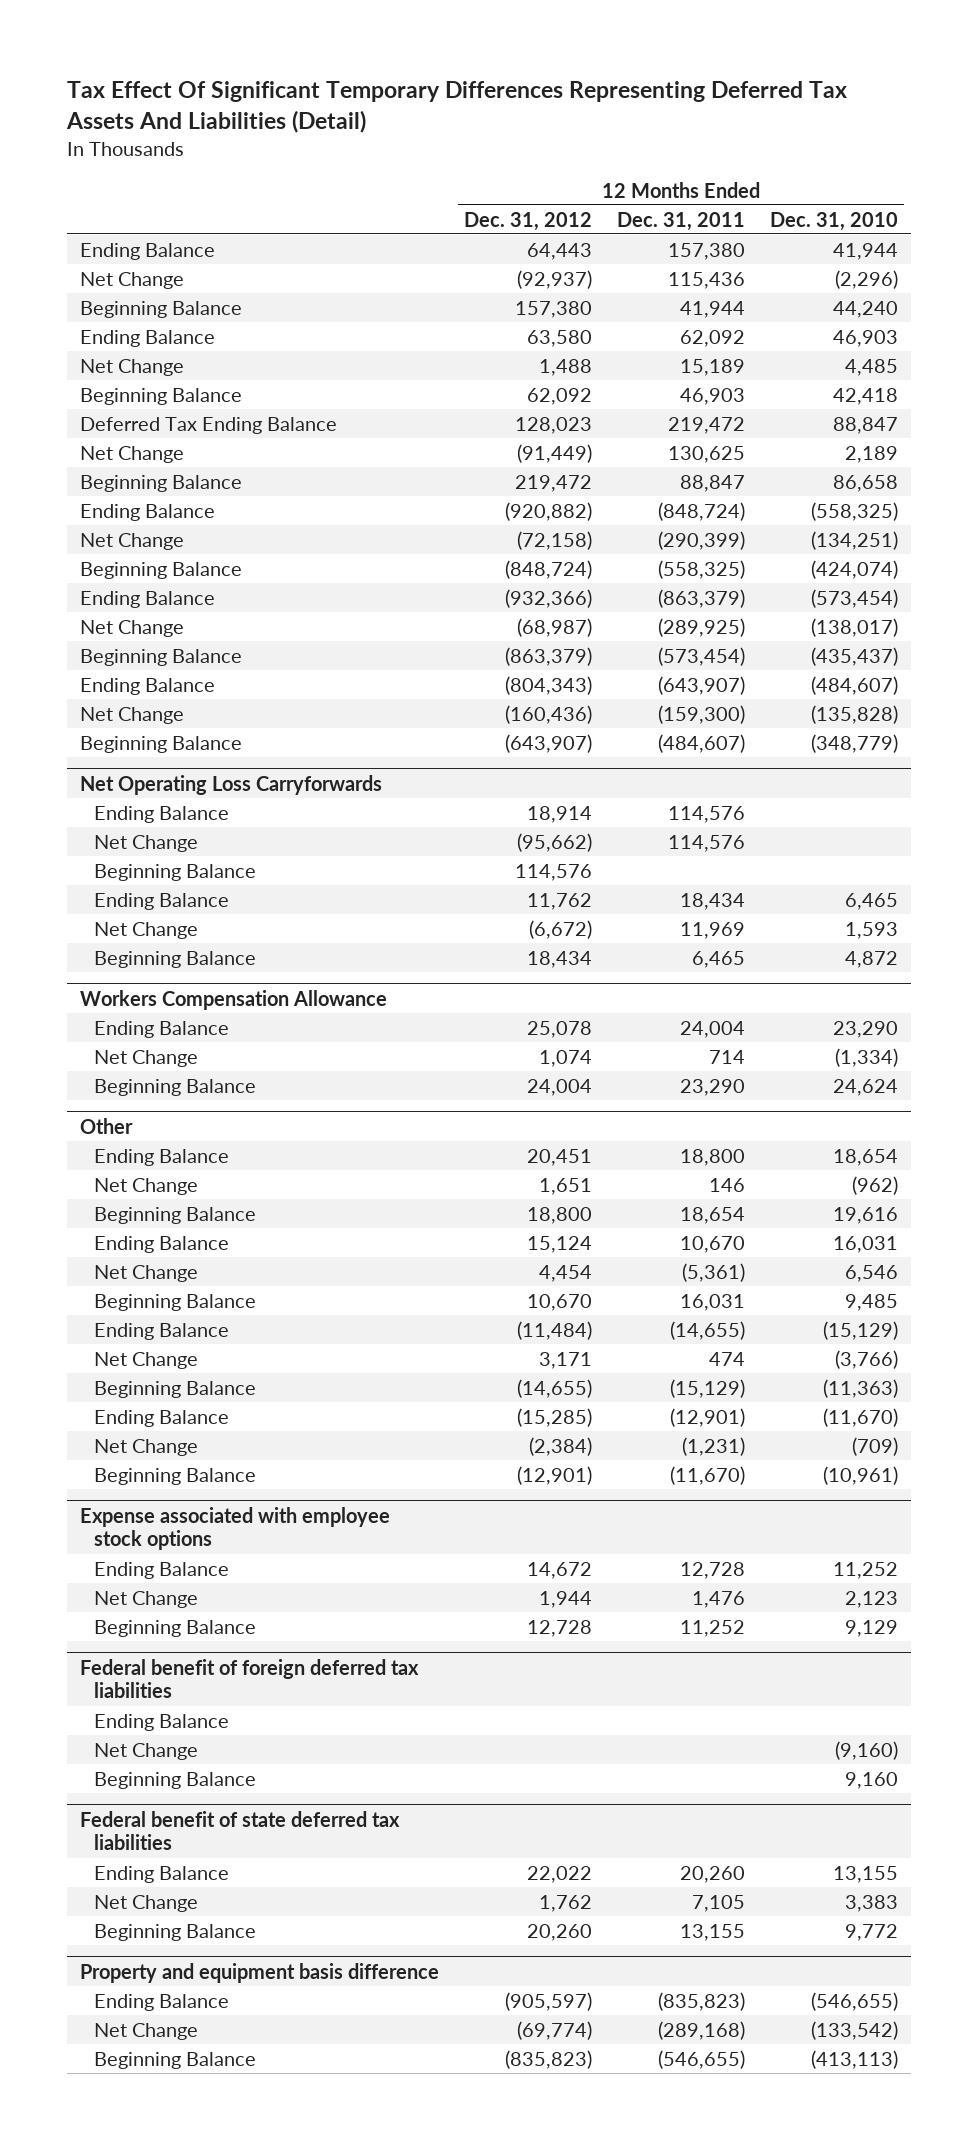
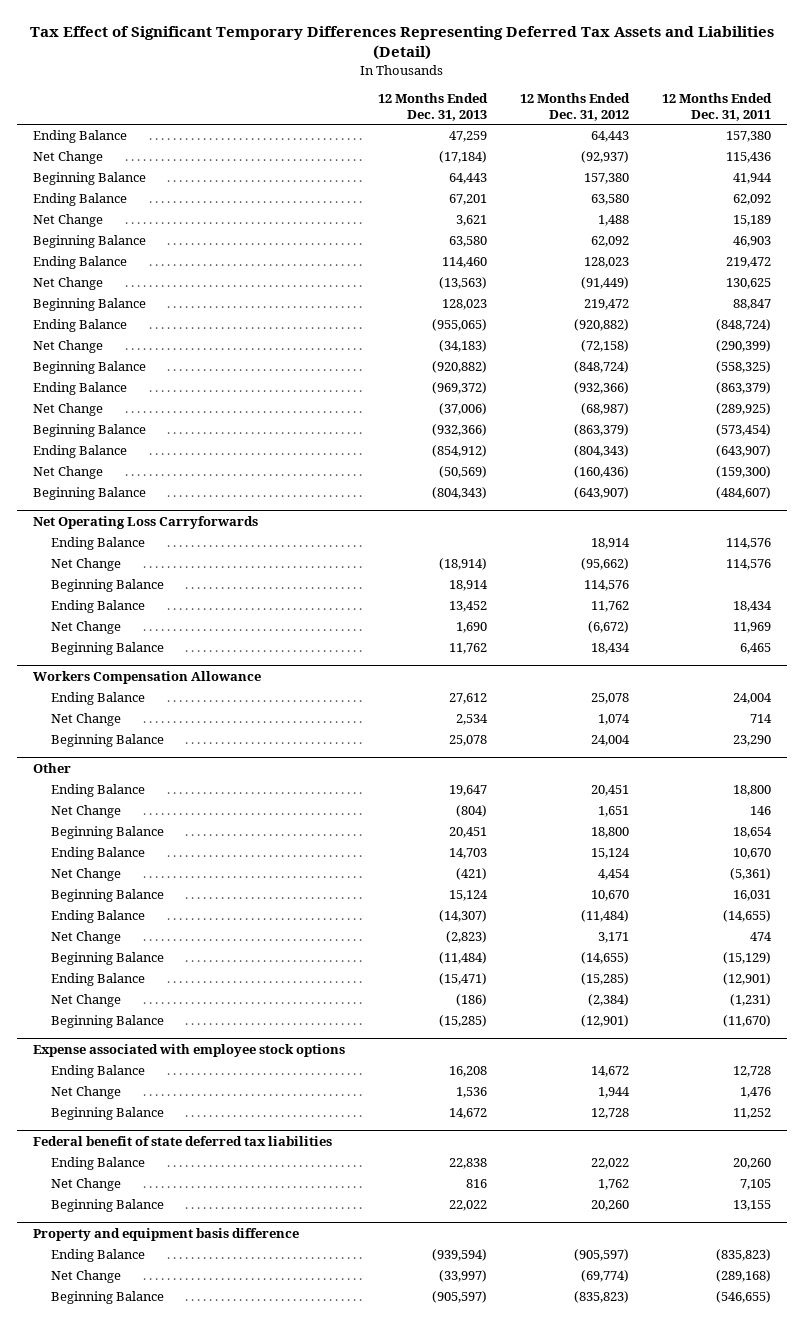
[66,81,848,134] Tax Effect Of Significant Temporary Differences Representing Deferred Tax Assets And Liabilities (Detail) -> [30,26,775,61] Tax Effect of Significant Temporary Differences Representing Deferred Tax Assets and Liabilities (Detail)
[770,211,899,231] Dec. 31, 2010 -> none
none -> [378,92,489,121] 12 Months Ended Dec. 31, 2013
[79,416,337,434] Deferred Tax Ending Balance -> [33,256,128,270] Ending Balance
[79,1658,419,1699] Federal benefit of foreign deferred tax liabilities -> none
[94,1713,230,1731] Ending Balance -> none
[94,1742,199,1760] Net Change -> none
[94,1771,257,1789] Beginning Balance -> none

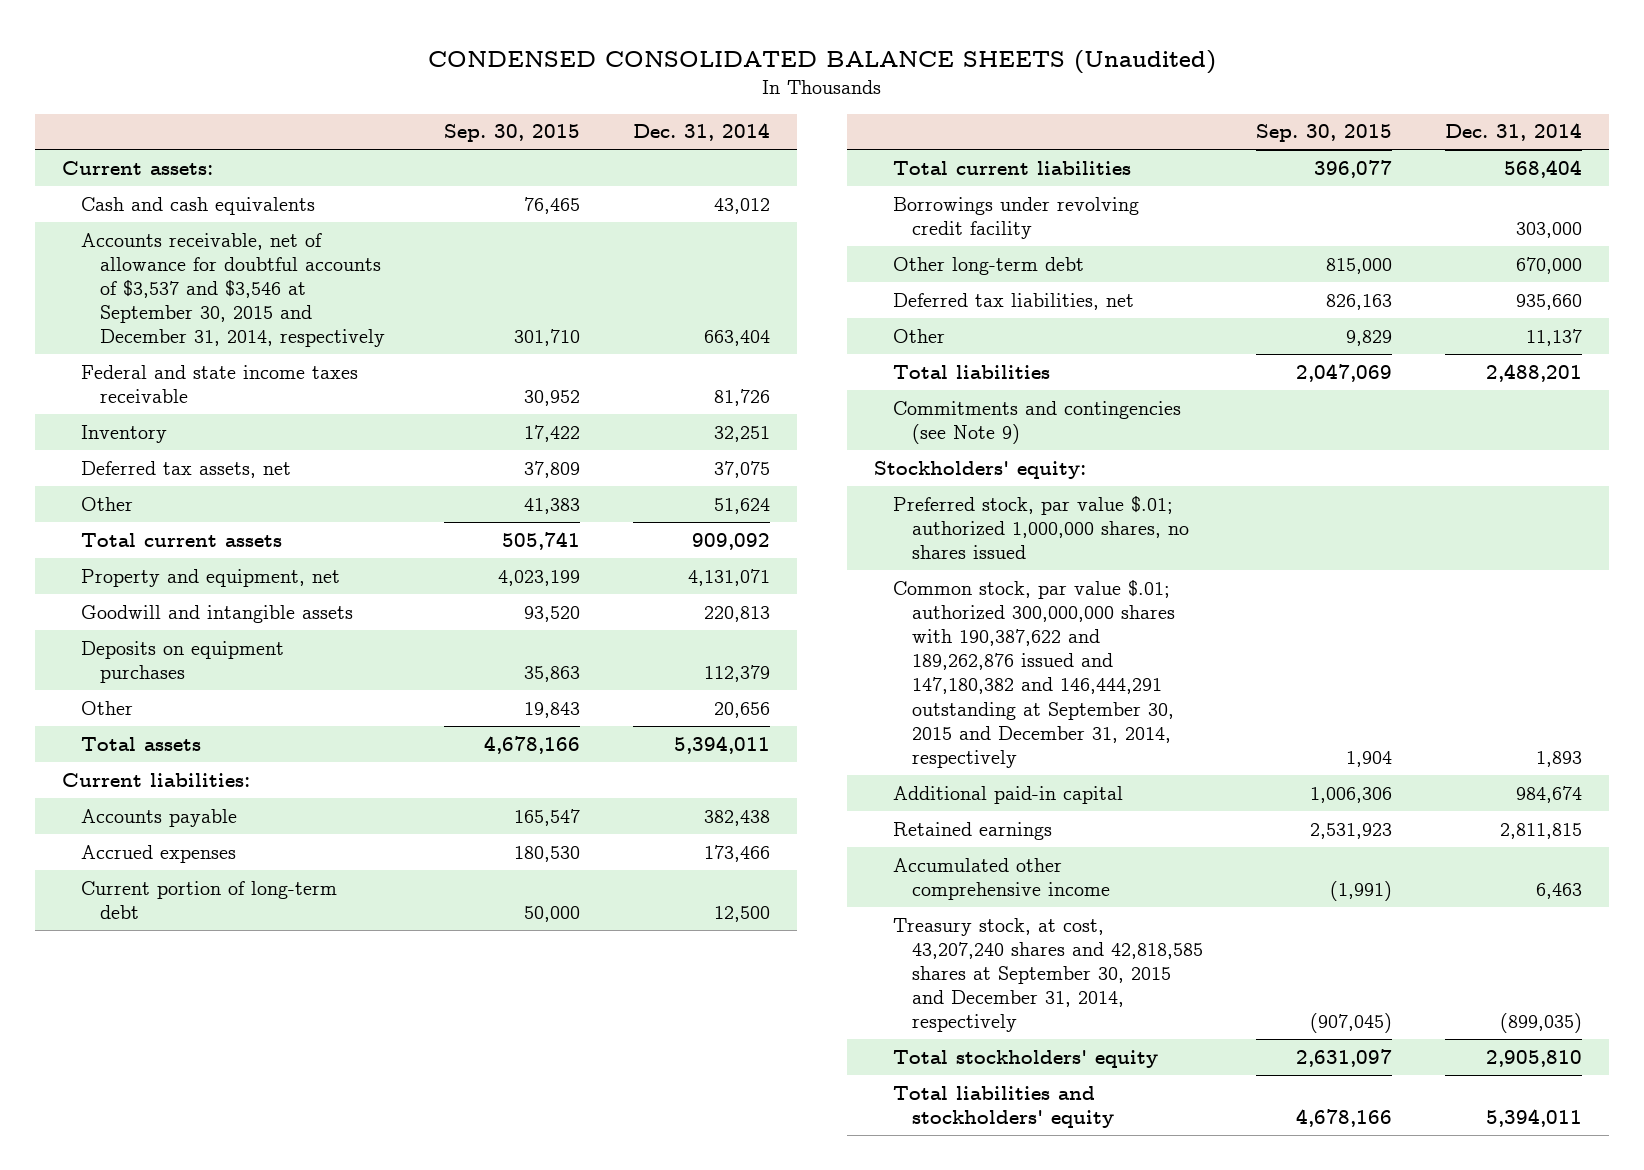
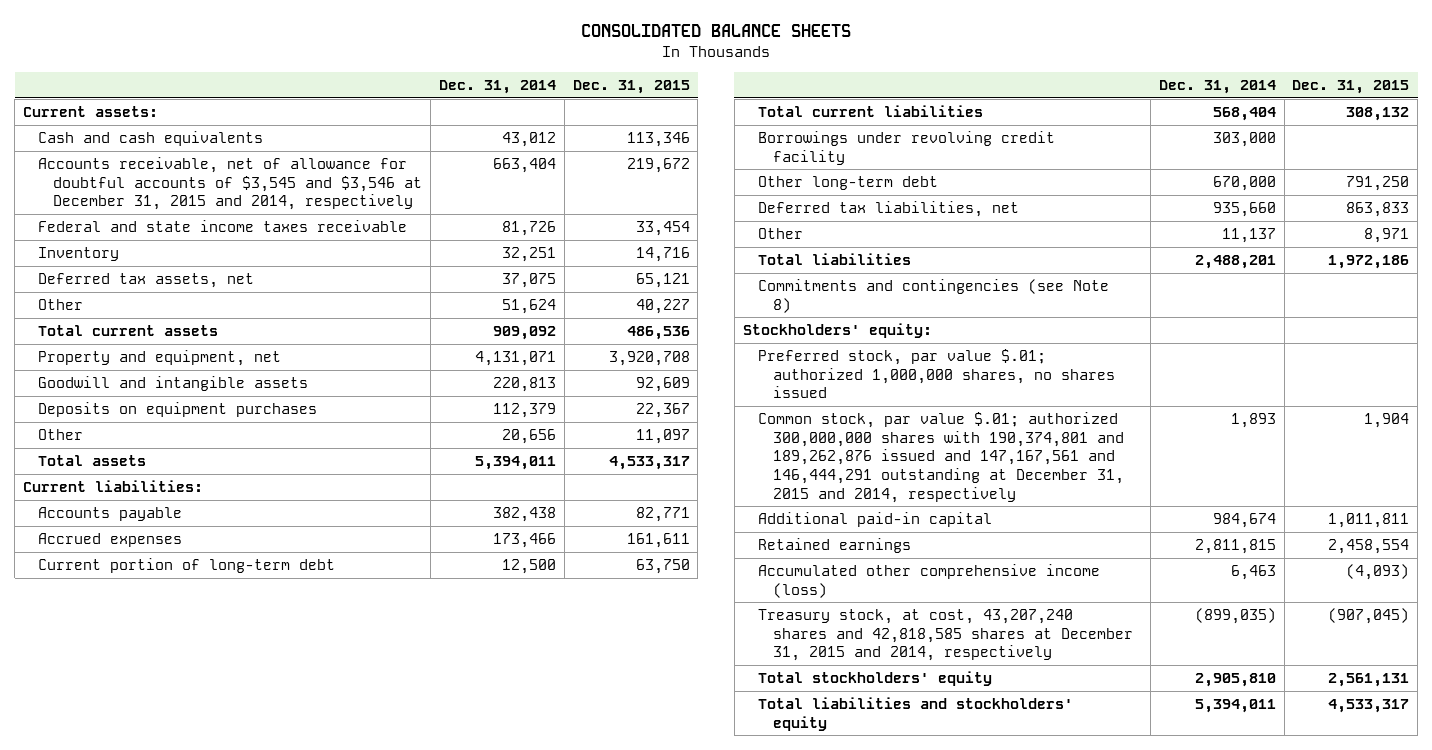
[428,49,1217,74] CONDENSED CONSOLIDATED BALANCE SHEETS (Unaudited) -> [581,24,852,38] CONSOLIDATED BALANCE SHEETS
[444,124,581,143] Sep. 30, 2015 -> none
none -> [572,79,690,94] Dec. 31, 2015
[81,232,385,348] Accounts receivable, net of allowance for doubtful accounts of $3,537 and $3,546 at September 30, 2015 and December 31, 2014, respectively -> [38,157,423,211] Accounts receivable, net of allowance for doubtful accounts of $3,545 and $3,546 at December 31, 2015 and 2014, respectively
[892,400,1181,444] Commitments and contingencies (see Note 9) -> [757,279,1109,313] Commitments and contingencies (see Note 8)
[892,579,1175,769] Common stock, par value $.01; authorized 300,000,000 shares with 190,387,622 and 189,262,876 issued and 147,180,382 and 146,444,291 outstanding at September 30, 2015 and December 31, 2014, respectively -> [757,412,1125,503] Common stock, par value $.01; authorized 300,000,000 shares with 190,374,801 and 189,262,876 issued and 147,167,561 and 146,444,291 outstanding at December 31, 2015 and 2014, respectively
[892,857,1110,900] Accumulated other comprehensive income -> [757,564,1100,598] Accumulated other comprehensive income (loss)
[892,917,1203,1033] Treasury stock, at cost, 43,207,240 shares and 42,818,585 shares at September 30, 2015 and December 31, 2014, respectively -> [757,609,1134,662] Treasury stock, at cost, 43,207,240 shares and 42,818,585 shares at December 31, 2015 and 2014, respectively

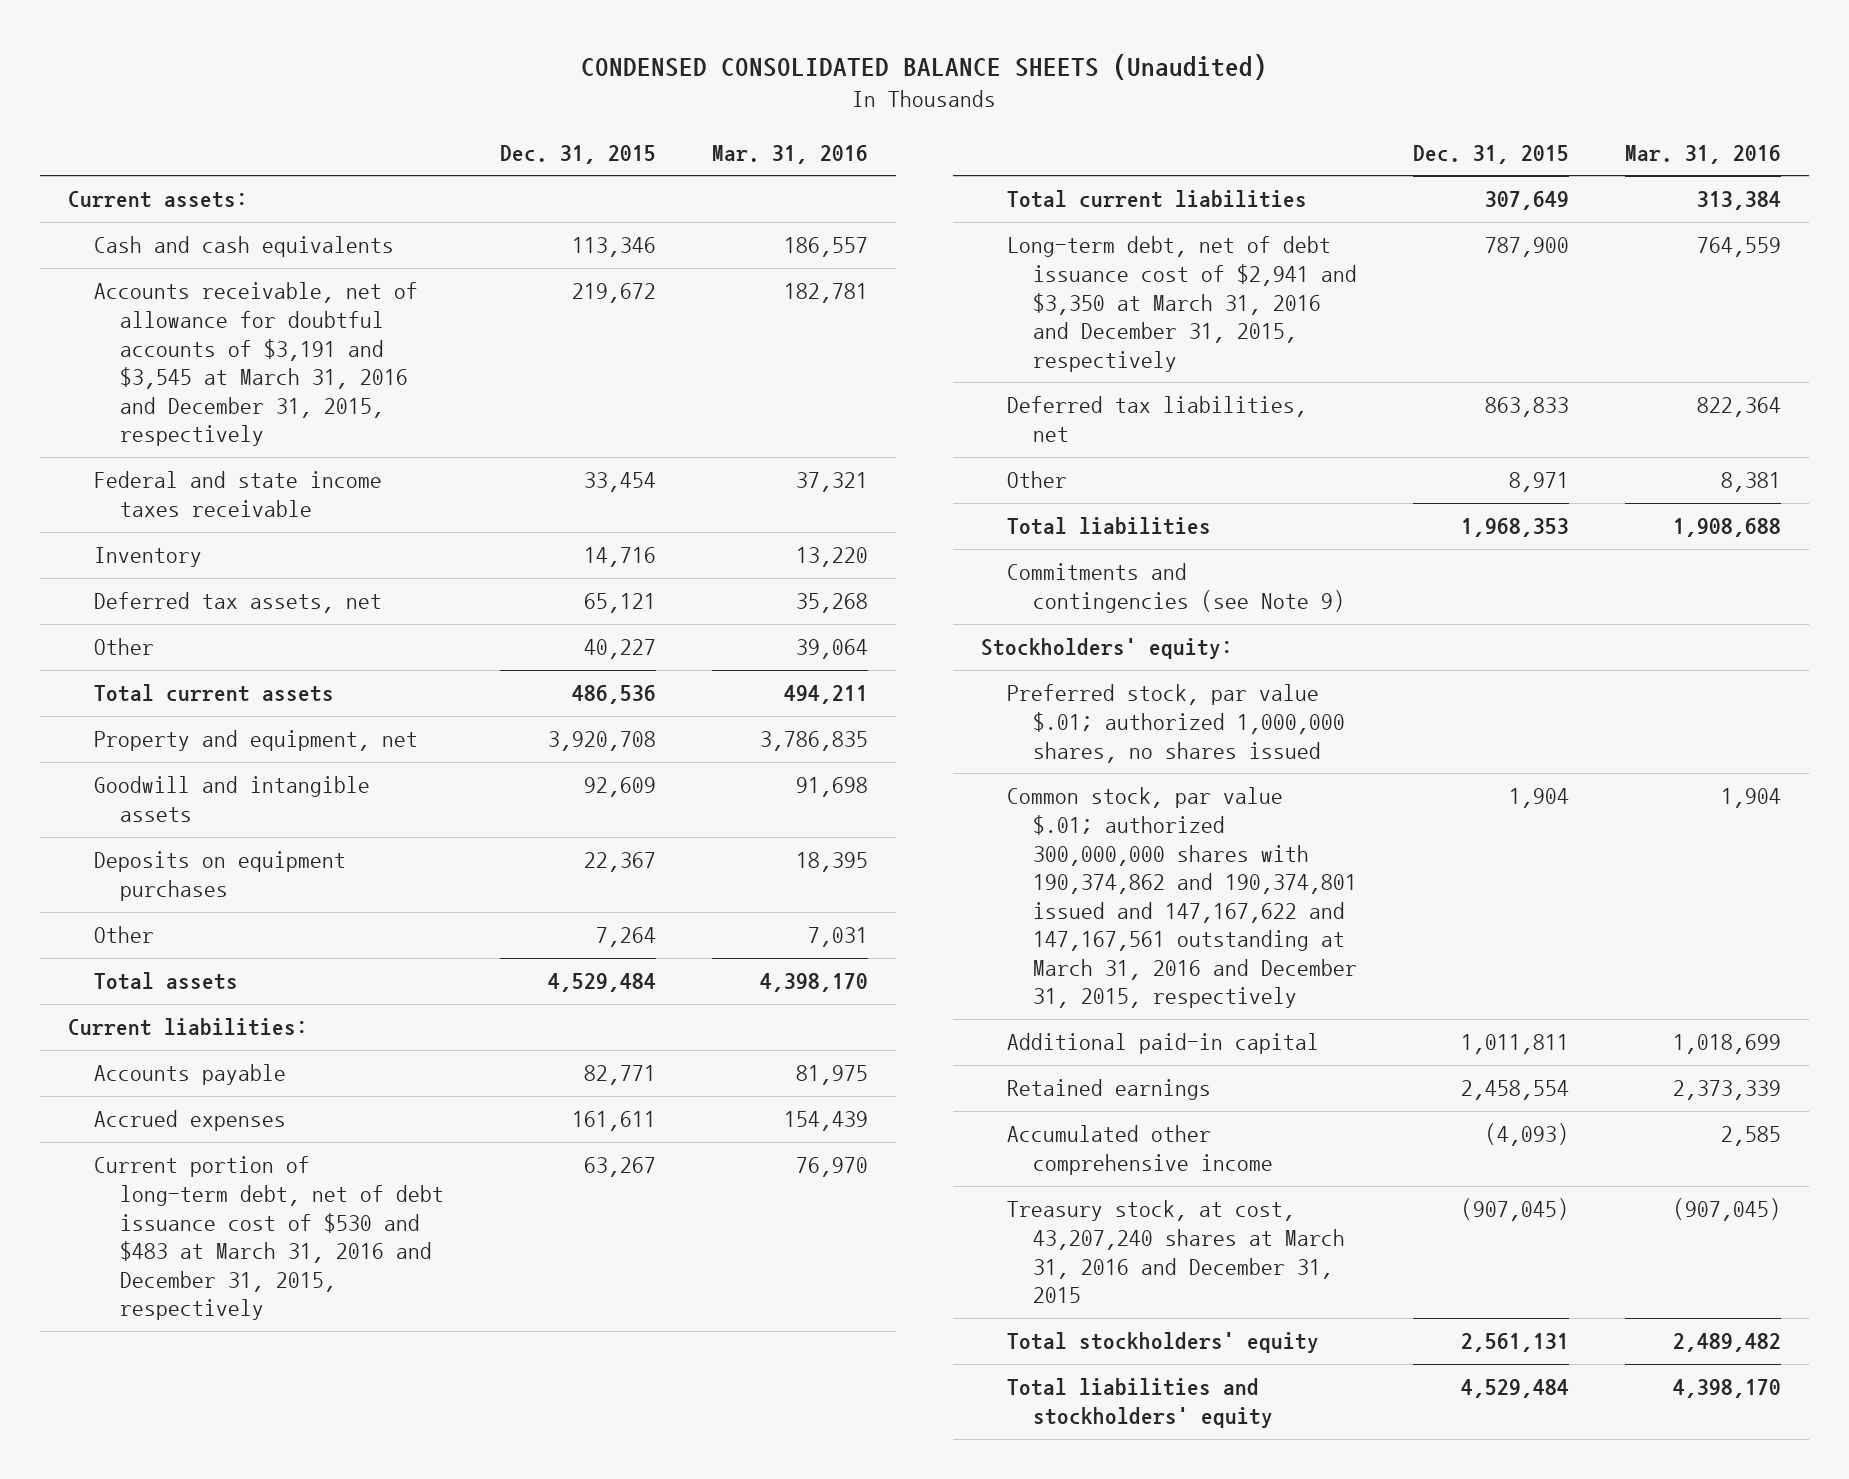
[581,24,852,38] CONSOLIDATED BALANCE SHEETS -> [581,54,1268,81] CONDENSED CONSOLIDATED BALANCE SHEETS (Unaudited)
[438,79,556,94] Dec. 31, 2014 -> none
none -> [711,144,868,164] Mar. 31, 2016
[38,157,423,211] Accounts receivable, net of allowance for doubtful accounts of $3,545 and $3,546 at December 31, 2015 and 2014, respectively -> [94,282,419,447] Accounts receivable, net of allowance for doubtful accounts of $3,191 and $3,545 at March 31, 2016 and December 31, 2015, respectively
[635,429,690,445] 11,097 -> [596,927,657,948] 7,264
[608,456,690,471] 4,533,317 -> [548,973,657,993] 4,529,484
[757,131,1055,165] Borrowings under revolving credit facility -> none
[757,176,938,191] Other long-term debt -> none
[38,558,336,574] Current portion of long-term debt -> [94,1156,445,1321] Current portion of long-term debt, net of debt issuance cost of $530 and $483 at March 31, 2016 and December 31, 2015, respectively
[635,559,690,575] 63,750 -> [584,1157,657,1178] 63,267
[1346,107,1410,122] 308,132 -> [1485,191,1570,211] 307,649
none -> [1007,236,1358,372] Long-term debt, net of debt issuance cost of $2,941 and $3,350 at March 31, 2016 and December 31, 2015, respectively
[1328,255,1410,270] 1,972,186 -> [1461,518,1570,538] 1,968,353
[757,279,1109,313] Commitments and contingencies (see Note 8) -> [1007,563,1346,613] Commitments and contingencies (see Note 9)
[757,412,1125,503] Common stock, par value $.01; authorized 300,000,000 shares with 190,374,801 and 189,262,876 issued and 147,167,561 and 146,444,291 outstanding at December 31, 2015 and 2014, respectively -> [1007,787,1358,1009] Common stock, par value $.01; authorized 300,000,000 shares with 190,374,862 and 190,374,801 issued and 147,167,622 and 147,167,561 outstanding at March 31, 2016 and December 31, 2015, respectively
[757,564,1100,598] Accumulated other comprehensive income (loss) -> [1007,1125,1274,1175] Accumulated other comprehensive income
[757,609,1134,662] Treasury stock, at cost, 43,207,240 shares and 42,818,585 shares at December 31, 2015 and 2014, respectively -> [1007,1200,1346,1304] Treasury stock, at cost, 43,207,240 shares at March 31, 2016 and December 31, 2015
[1328,699,1410,714] 4,533,317 -> [1461,1379,1570,1399] 4,529,484

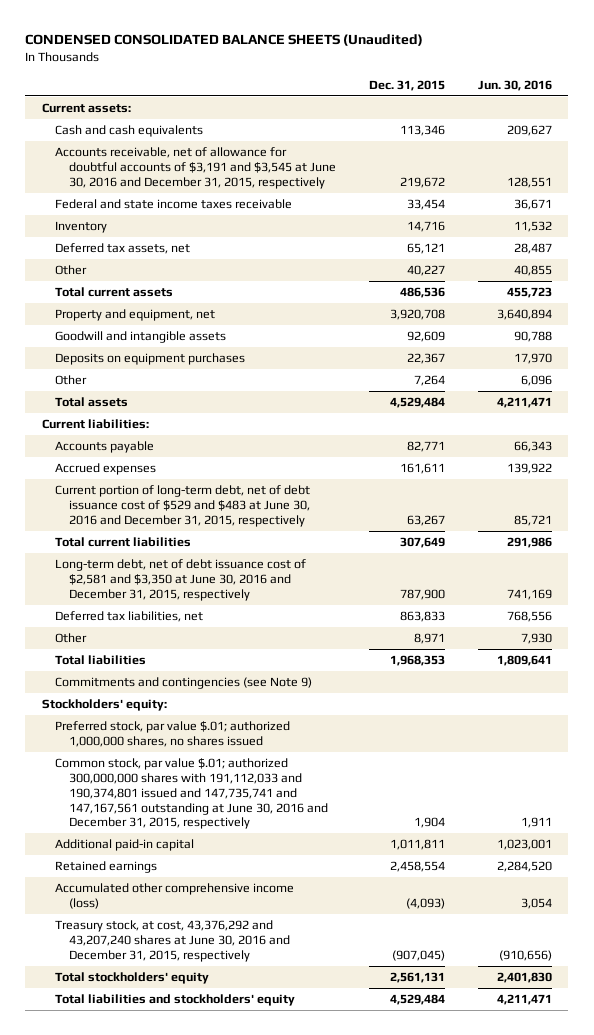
[711,144,868,164] Mar. 31, 2016 -> none
none -> [477,79,552,91] Jun. 30, 2016
[94,282,419,447] Accounts receivable, net of allowance for doubtful accounts of $3,191 and $3,545 at March 31, 2016 and December 31, 2015, respectively -> [55,147,336,189] Accounts receivable, net of allowance for doubtful accounts of $3,191 and $3,545 at June 30, 2016 and December 31, 2015, respectively
[94,1156,445,1321] Current portion of long-term debt, net of debt issuance cost of $530 and $483 at March 31, 2016 and December 31, 2015, respectively -> [55,485,311,527] Current portion of long-term debt, net of debt issuance cost of $529 and $483 at June 30, 2016 and December 31, 2015, respectively
[1007,236,1358,372] Long-term debt, net of debt issuance cost of $2,941 and $3,350 at March 31, 2016 and December 31, 2015, respectively -> [55,559,307,601] Long-term debt, net of debt issuance cost of $2,581 and $3,350 at June 30, 2016 and December 31, 2015, respectively
[1007,787,1358,1009] Common stock, par value $.01; authorized 300,000,000 shares with 190,374,862 and 190,374,801 issued and 147,167,622 and 147,167,561 outstanding at March 31, 2016 and December 31, 2015, respectively -> [55,758,328,830] Common stock, par value $.01; authorized 300,000,000 shares with 191,112,033 and 190,374,801 issued and 147,735,741 and 147,167,561 outstanding at June 30, 2016 and December 31, 2015, respectively
[1007,1125,1274,1175] Accumulated other comprehensive income -> [55,883,295,909] Accumulated other comprehensive income (loss)
[1007,1200,1346,1304] Treasury stock, at cost, 43,207,240 shares at March 31, 2016 and December 31, 2015 -> [55,920,290,962] Treasury stock, at cost, 43,376,292 and 43,207,240 shares at June 30, 2016 and December 31, 2015, respectively

